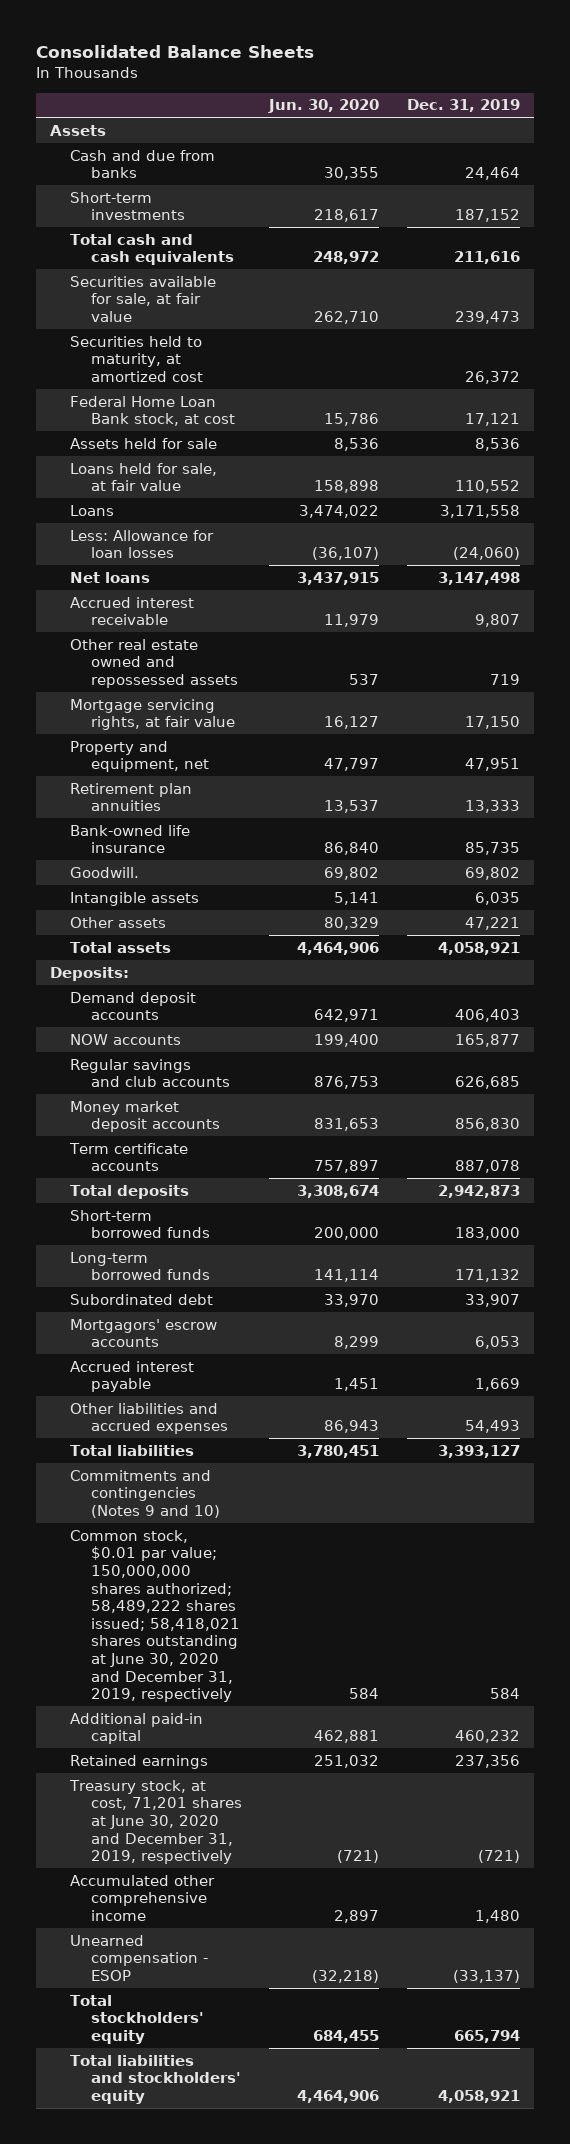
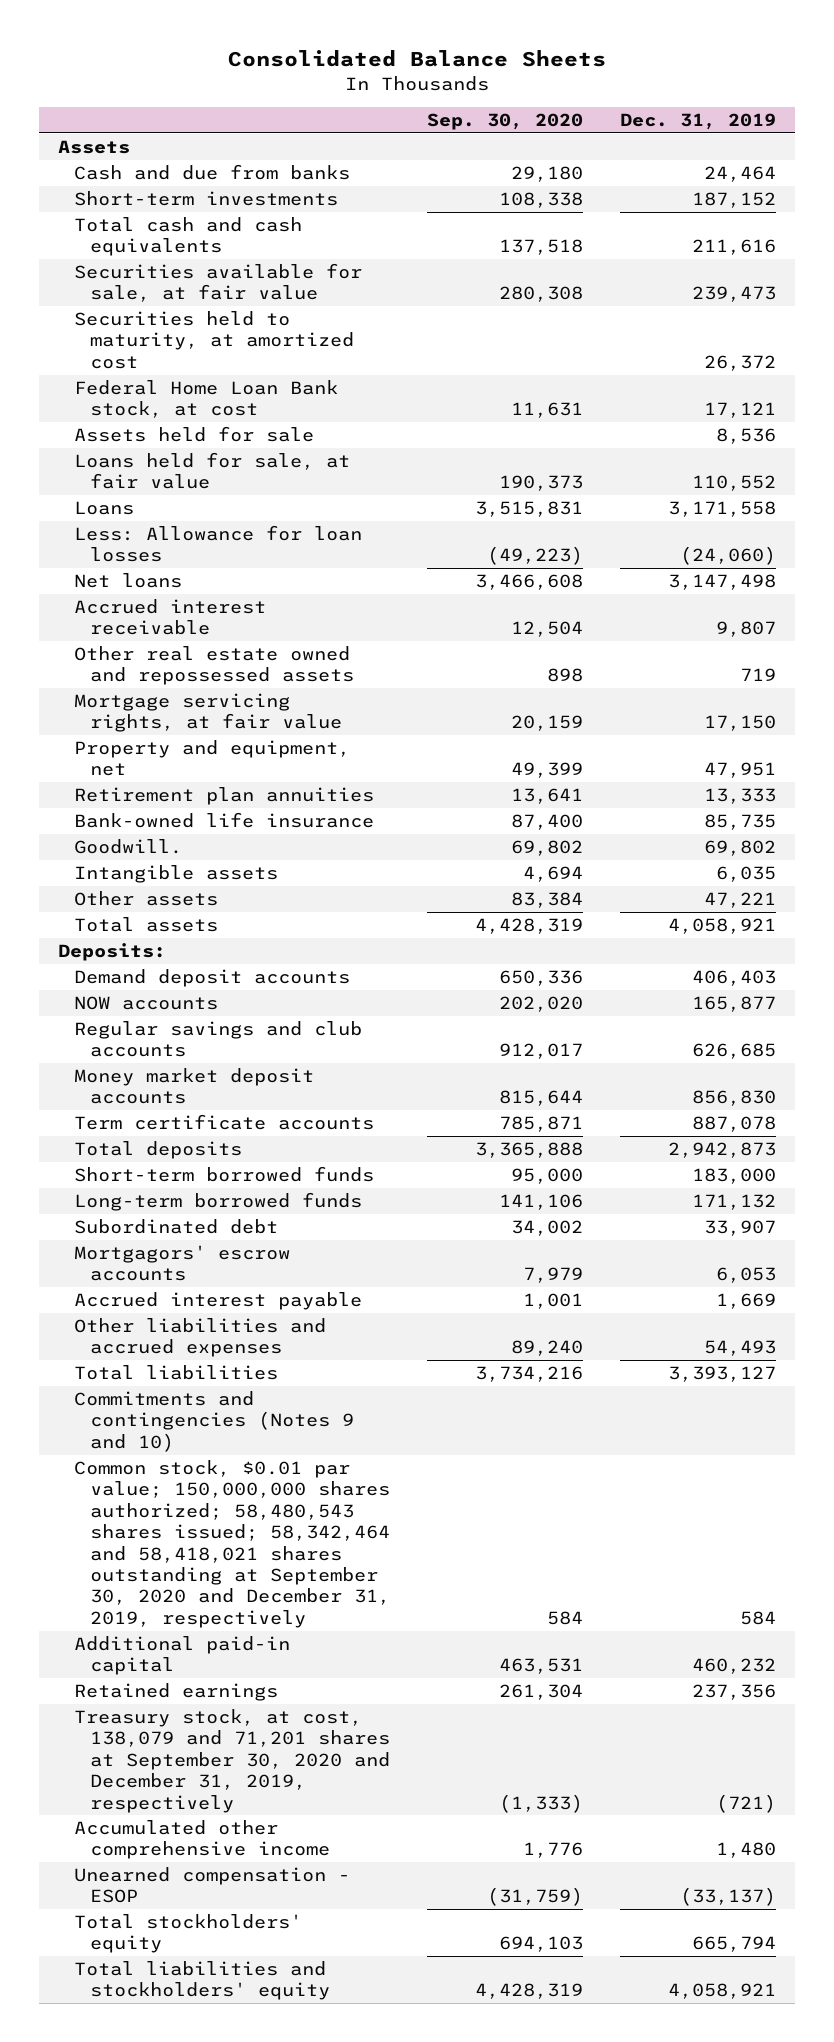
[268,99,380,114] Jun. 30, 2020 -> none
none -> [427,112,584,130] Sep. 30, 2020
[70,1529,240,1703] Common stock, $0.01 par value; 150,000,000 shares authorized; 58,489,222 shares issued; 58,418,021 shares outstanding at June 30, 2020 and December 31, 2019, respectively -> [73,1459,390,1628] Common stock, $0.01 par value; 150,000,000 shares authorized; 58,480,543 shares issued; 58,342,464 and 58,418,021 shares outstanding at September 30, 2020 and December 31, 2019, respectively
[69,1779,242,1865] Treasury stock, at cost, 71,201 shares at June 30, 2020 and December 31, 2019, respectively -> [73,1708,390,1813] Treasury stock, at cost, 138,079 and 71,201 shares at September 30, 2020 and December 31, 2019, respectively

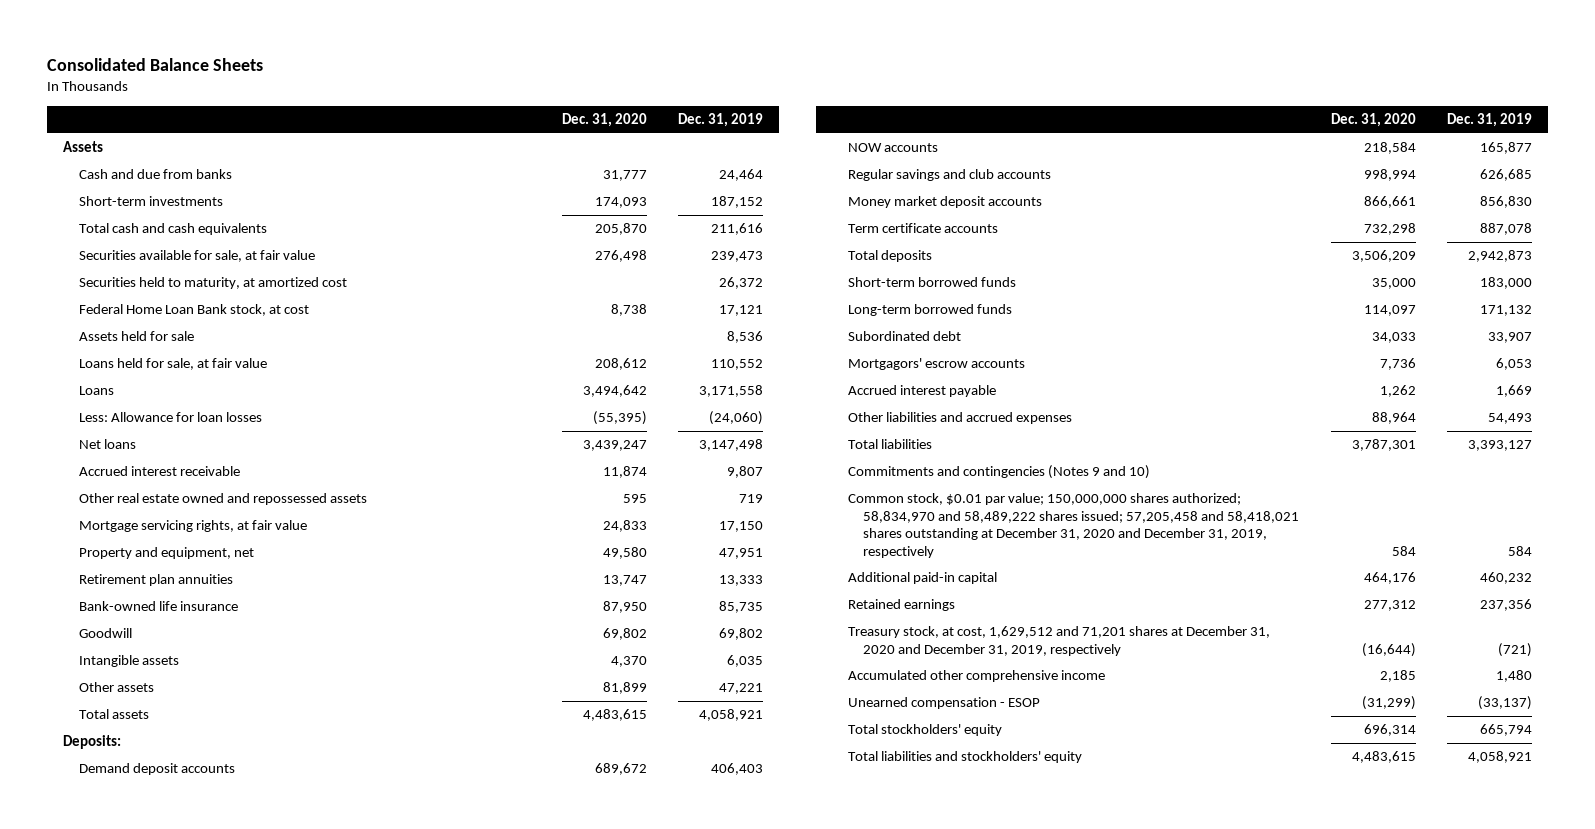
[427,112,584,130] Sep. 30, 2020 -> none
none -> [561,113,647,128] Dec. 31, 2020
[73,838,182,854] Goodwill. -> [78,628,132,639] Goodwill
[73,1459,390,1628] Common stock, $0.01 par value; 150,000,000 shares authorized; 58,480,543 shares issued; 58,342,464 and 58,418,021 shares outstanding at September 30, 2020 and December 31, 2019, respectively -> [847,493,1300,558] Common stock, $0.01 par value; 150,000,000 shares authorized; 58,834,970 and 58,489,222 shares issued; 57,205,458 and 58,418,021 shares outstanding at December 31, 2020 and December 31, 2019, respectively
[73,1708,390,1813] Treasury stock, at cost, 138,079 and 71,201 shares at September 30, 2020 and December 31, 2019, respectively -> [847,626,1270,656] Treasury stock, at cost, 1,629,512 and 71,201 shares at December 31, 2020 and December 31, 2019, respectively

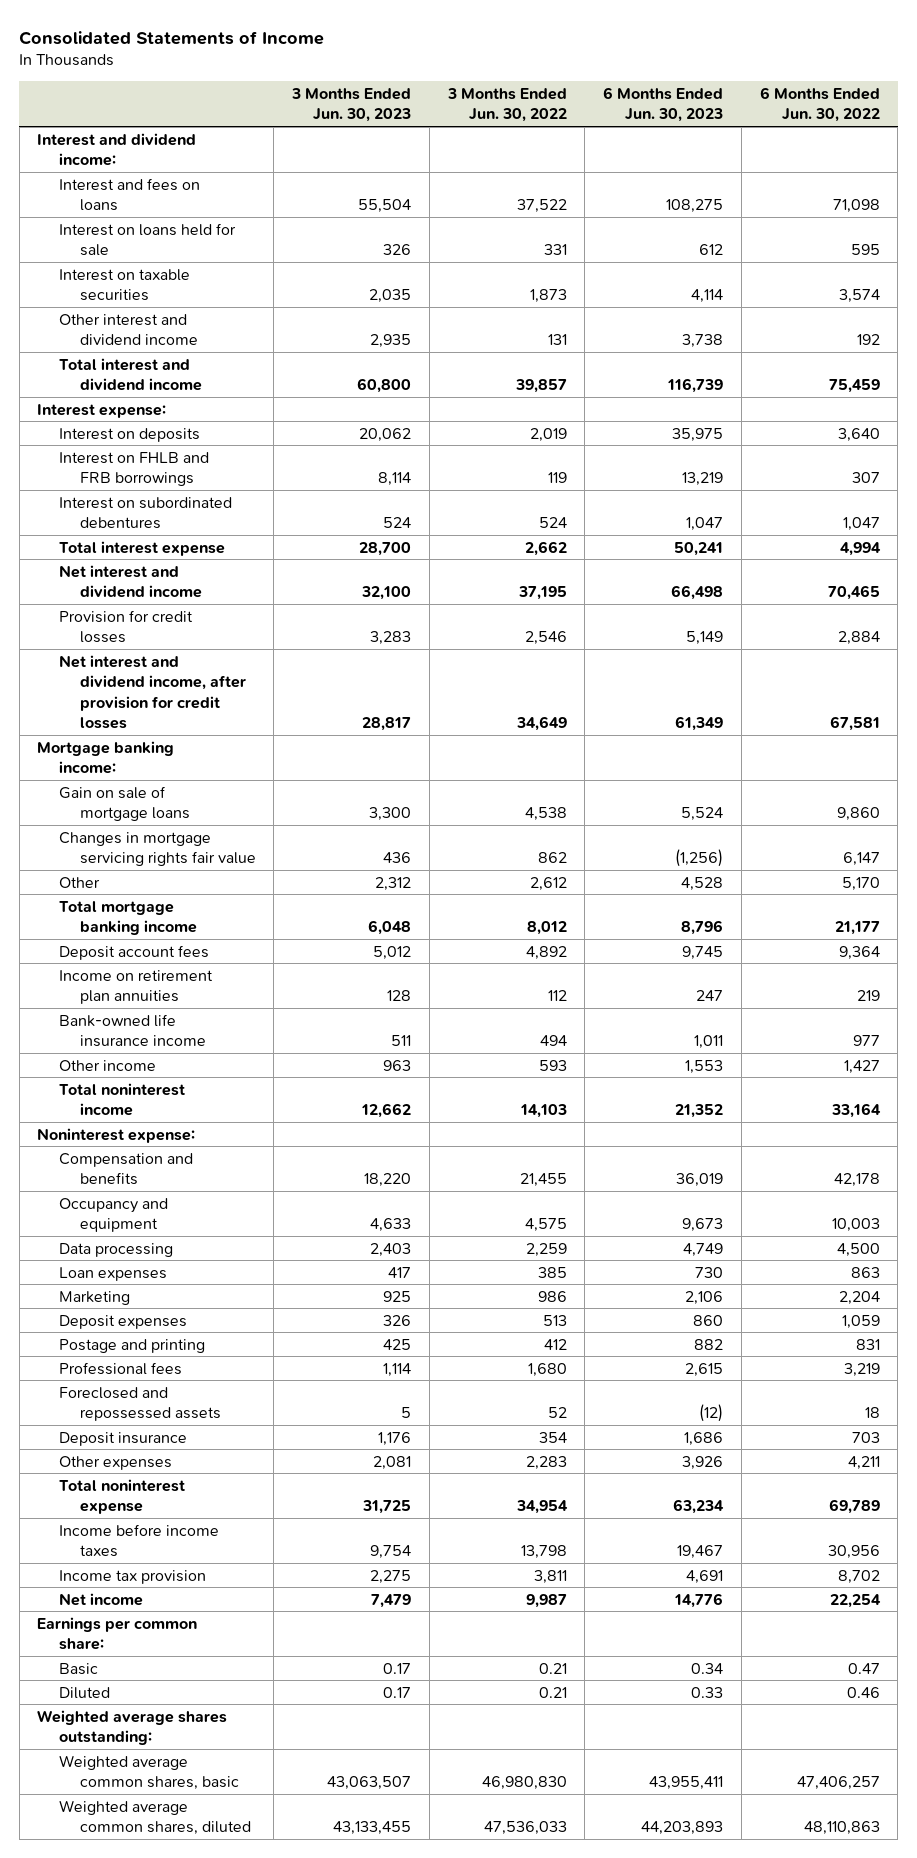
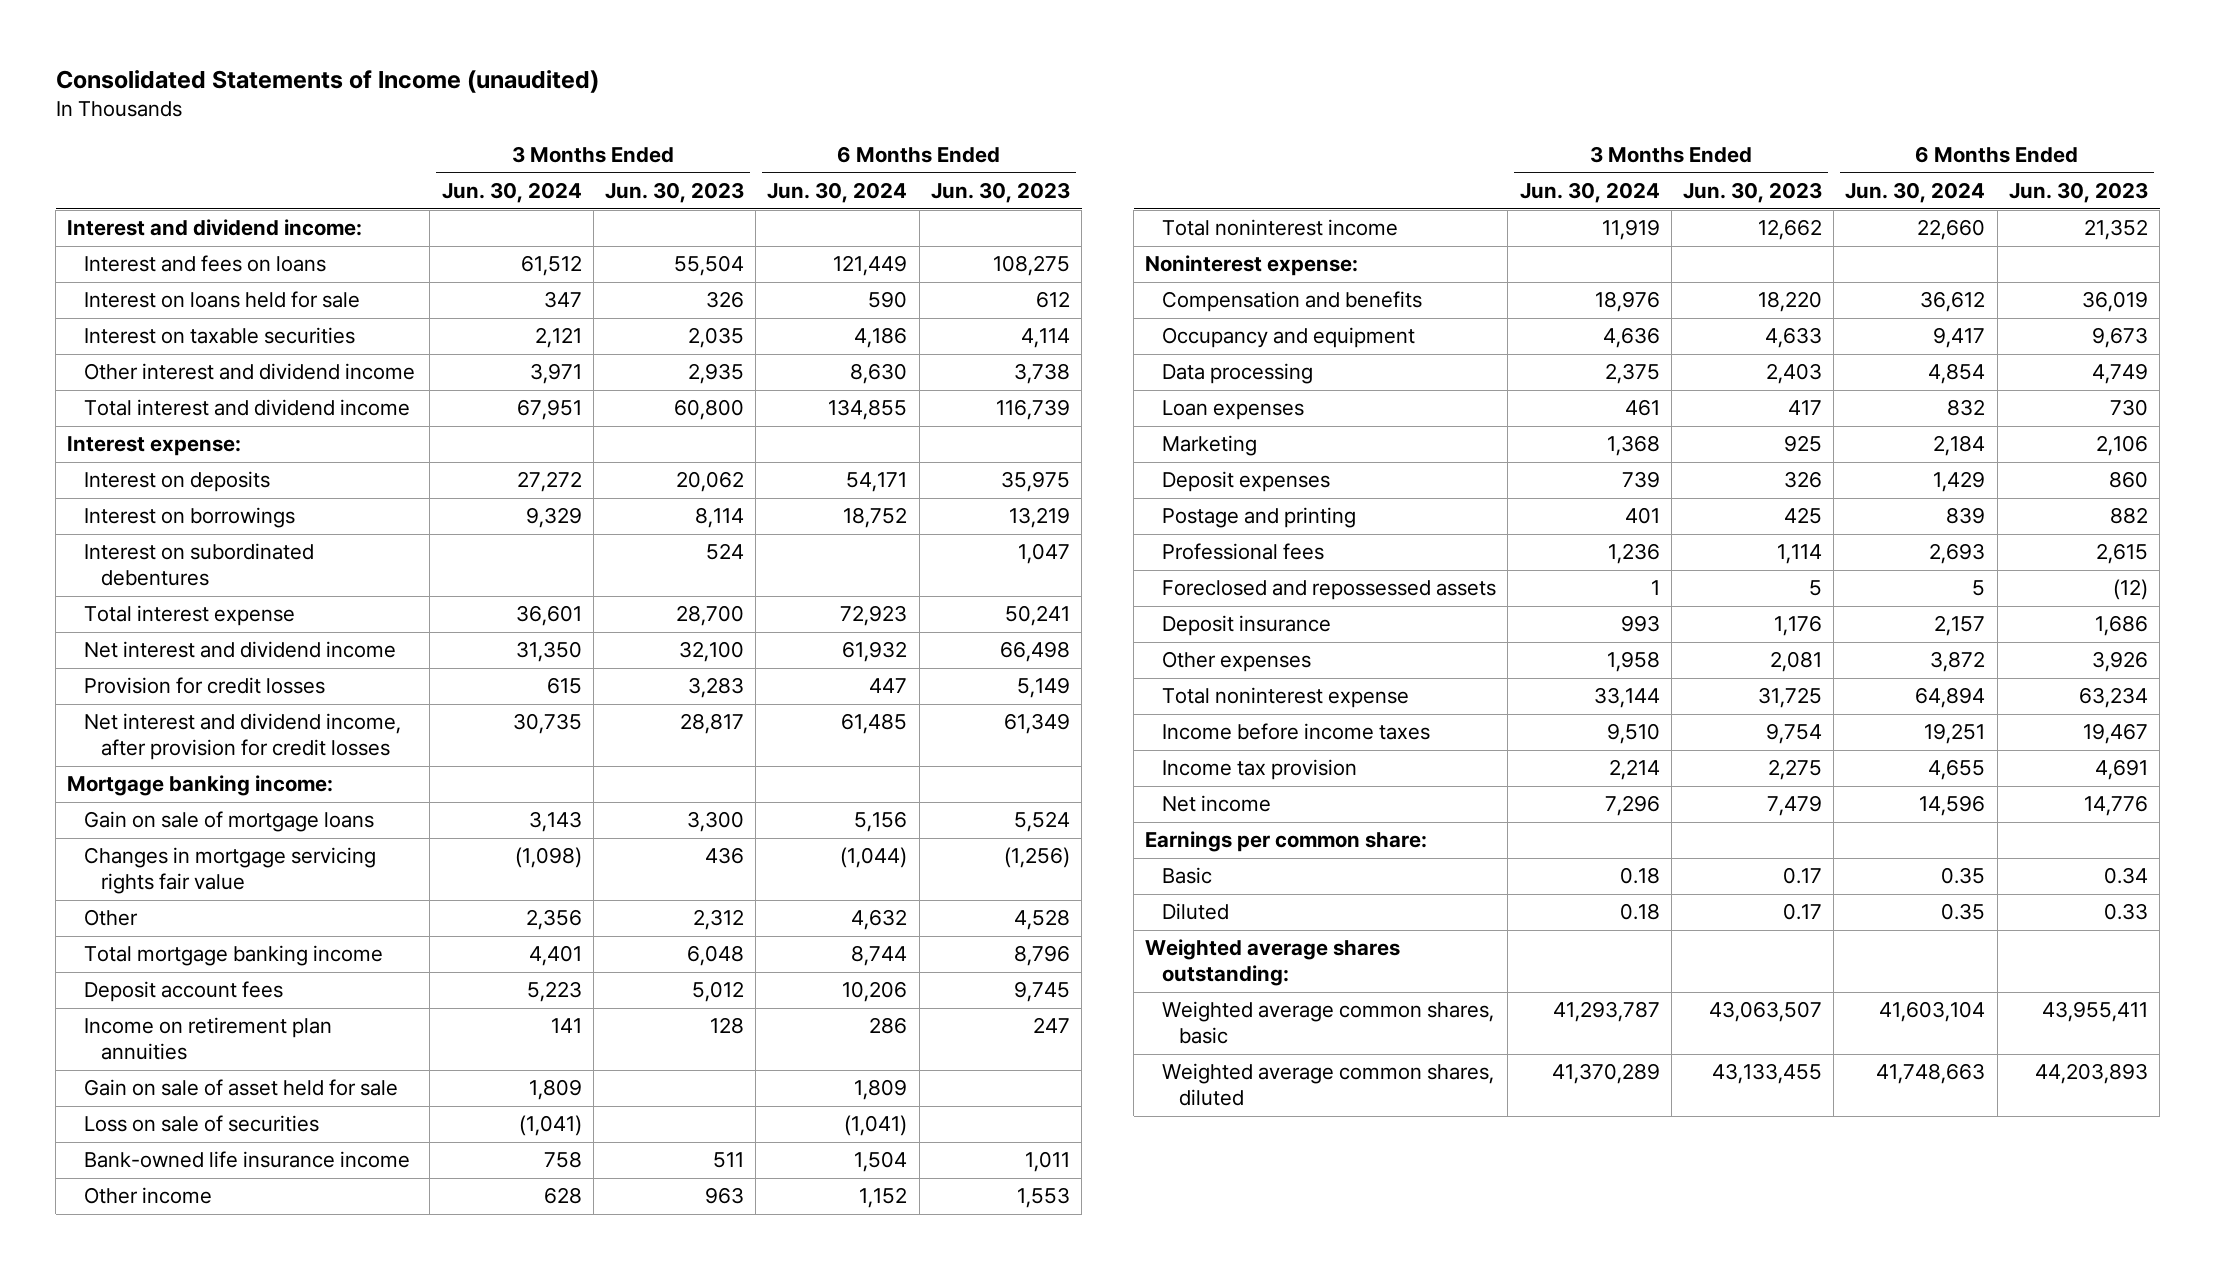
[19,30,325,45] Consolidated Statements of Income -> [55,69,599,93] Consolidated Statements of Income (unaudited)
[446,87,567,123] 3 Months Ended Jun. 30, 2022 -> none
[759,86,880,123] 6 Months Ended Jun. 30, 2022 -> none
none -> [441,181,582,203] Jun. 30, 2024
none -> [767,181,908,203] Jun. 30, 2024
[58,451,209,487] Interest on FHLB and FRB borrowings -> [84,507,296,529] Interest on borrowings
none -> [84,1079,399,1097] Gain on sale of asset held for sale
none -> [84,1115,320,1133] Loss on sale of securities

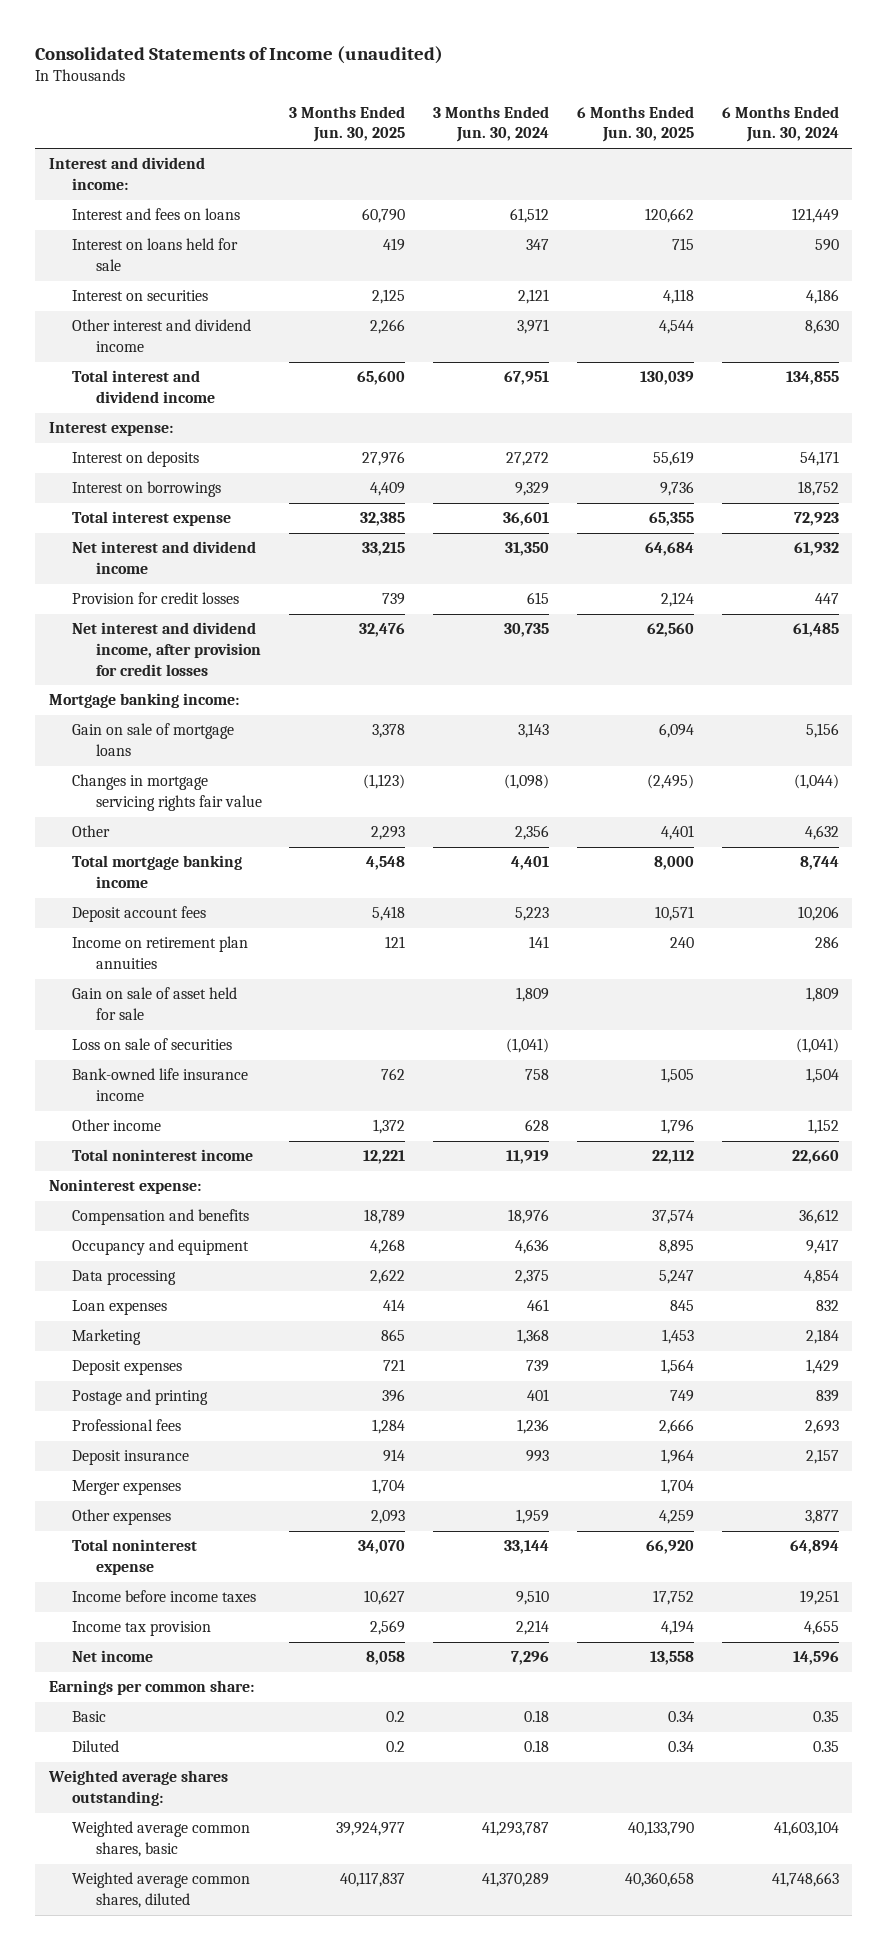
[604,181,744,203] Jun. 30, 2023 -> none
[930,181,1070,203] Jun. 30, 2023 -> none
none -> [289,105,406,143] 3 Months Ended Jun. 30, 2025
none -> [576,105,694,143] 6 Months Ended Jun. 30, 2025
[84,327,356,345] Interest on taxable securities -> [72,290,209,302] Interest on securities
[84,543,315,587] Interest on subordinated debentures -> none
[1162,580,1497,601] Foreclosed and repossessed assets -> none
none -> [72,1480,182,1496] Merger expenses
[1606,651,1660,673] 1,958 -> [516,1509,550,1525] 1,959
[1930,651,1986,673] 3,872 -> [804,1510,839,1525] 3,877

